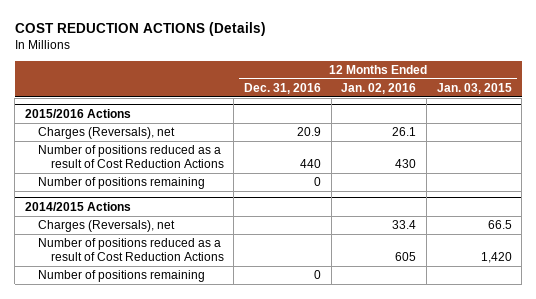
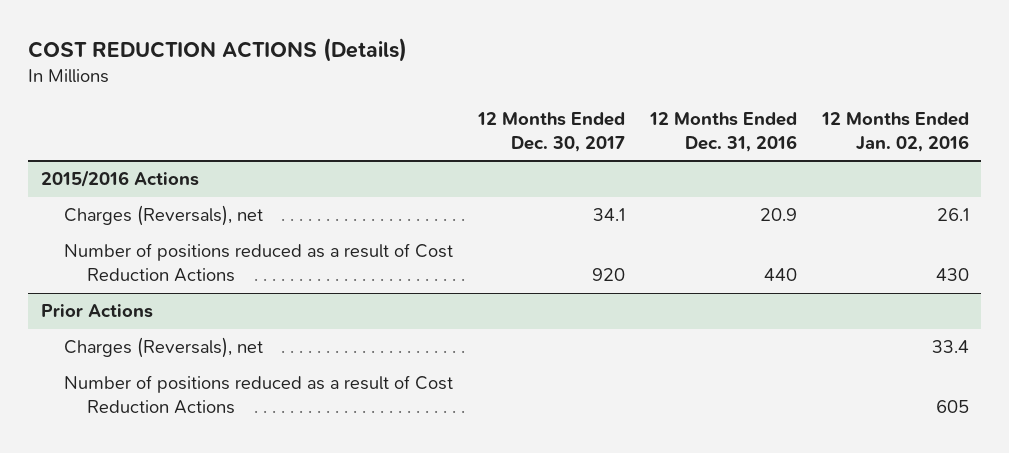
[436,82,512,94] Jan. 03, 2015 -> none
none -> [476,111,625,152] 12 Months Ended Dec. 30, 2017
[37,176,205,189] Number of positions remaining -> none
[24,201,131,211] 2014/2015 Actions -> none
none -> [40,304,153,319] Prior Actions
[37,269,205,282] Number of positions remaining -> none

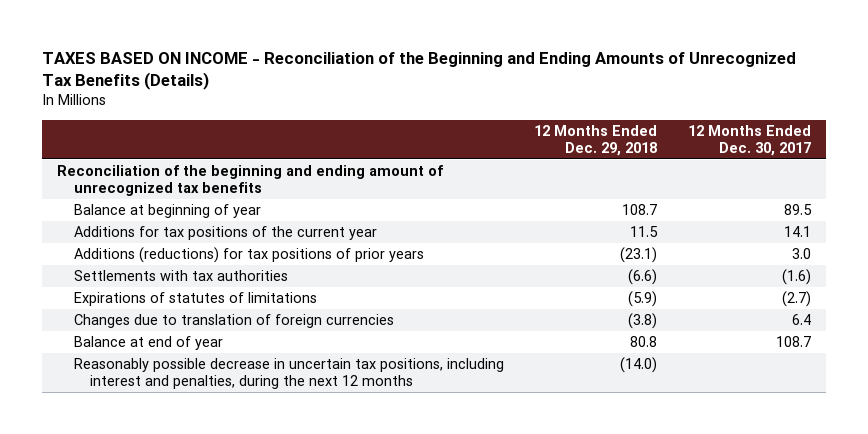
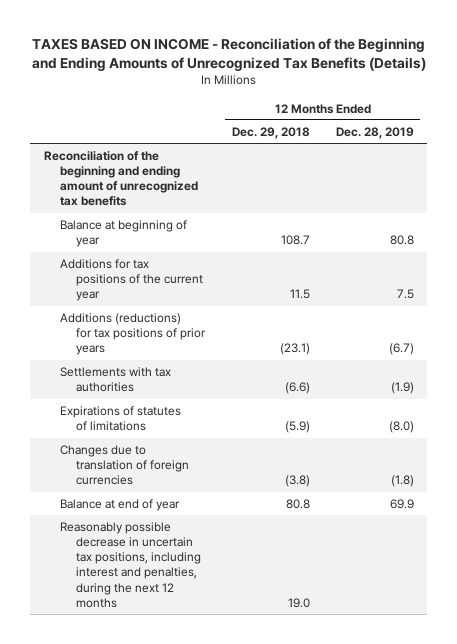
[688,124,812,156] 12 Months Ended Dec. 30, 2017 -> none
none -> [335,126,414,139] Dec. 28, 2019
[620,357,658,374] (14.0) -> [287,597,310,608] 19.0

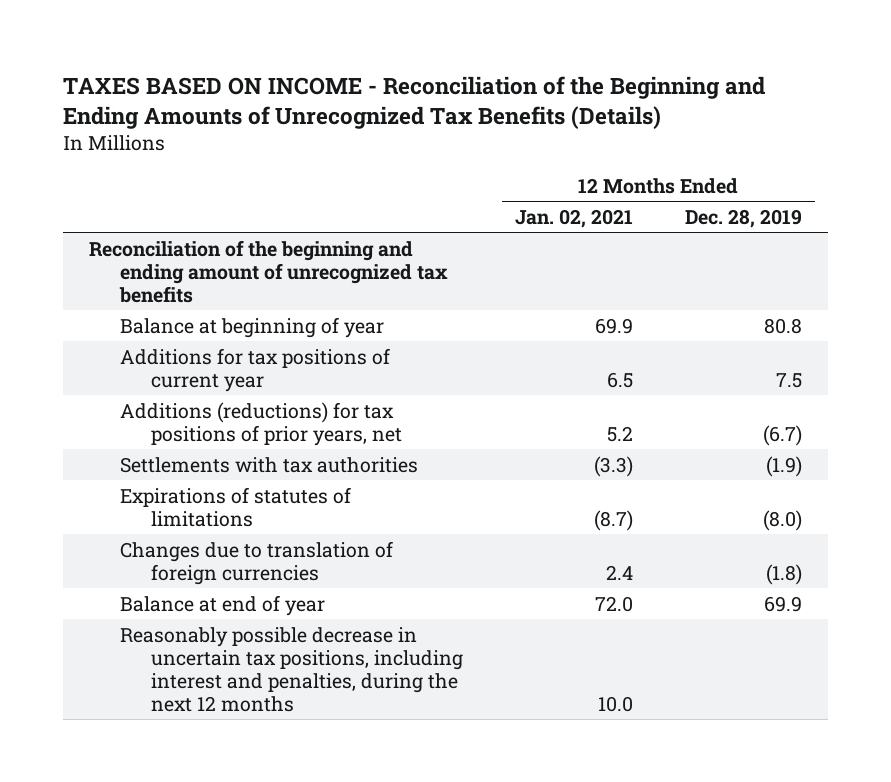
[231,126,310,139] Dec. 29, 2018 -> none
none -> [514,208,633,228] Jan. 02, 2021
[59,258,204,302] Additions for tax positions of the current year -> [120,347,391,392] Additions for tax positions of current year
[59,312,207,356] Additions (reductions) for tax positions of prior years -> [120,401,402,446] Additions (reductions) for tax positions of prior years, net

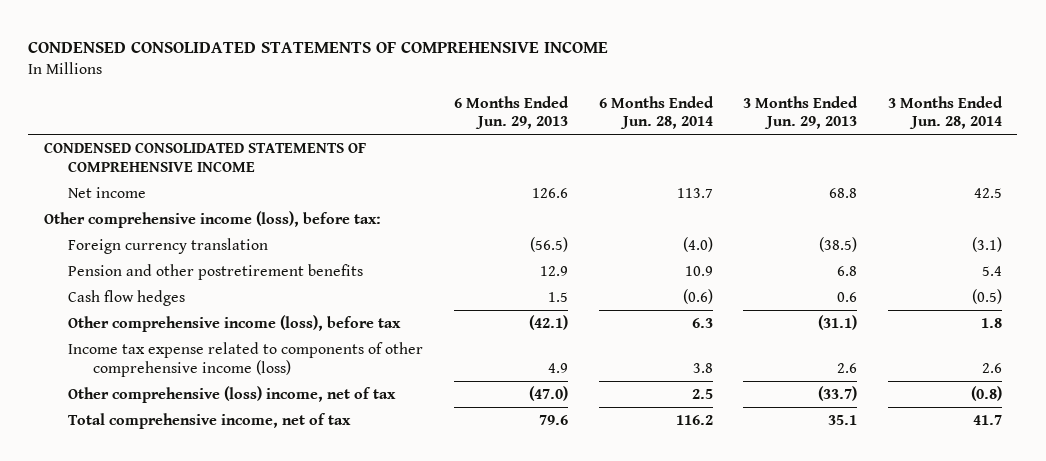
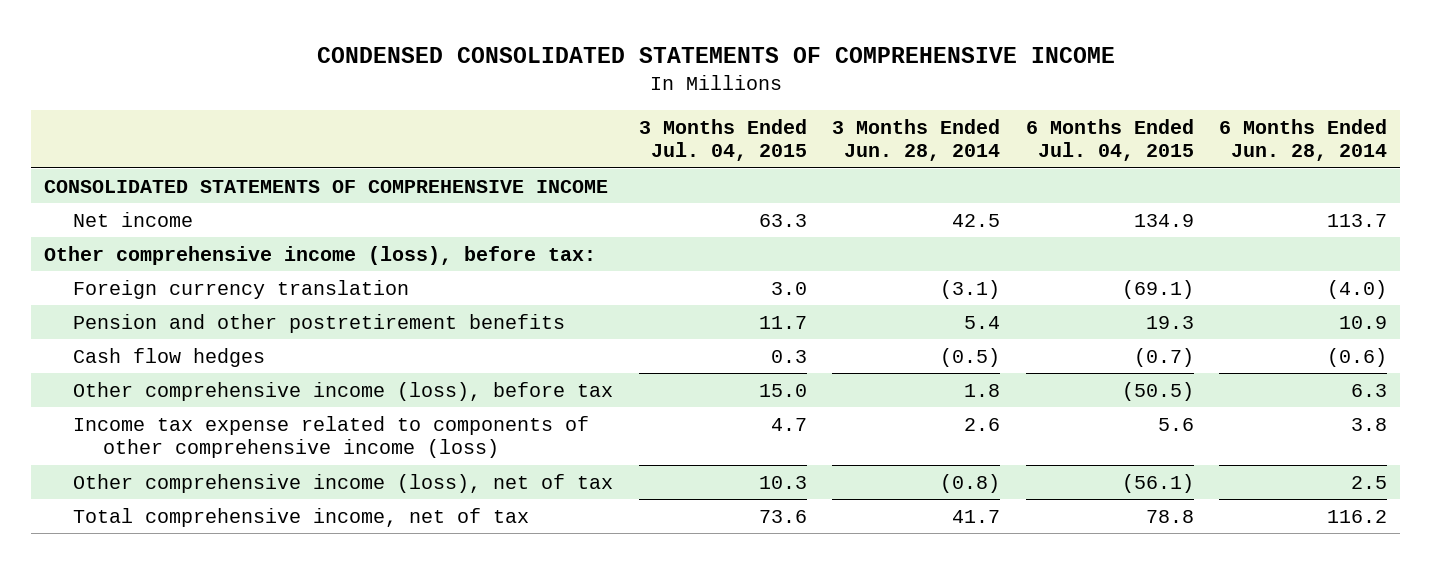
[453,95,569,130] 6 Months Ended Jun. 29, 2013 -> none
[743,95,859,130] 3 Months Ended Jun. 29, 2013 -> none
none -> [638,118,807,162] 3 Months Ended Jul. 04, 2015
none -> [1025,118,1194,162] 6 Months Ended Jul. 04, 2015
[43,142,366,172] CONDENSED CONSOLIDATED STATEMENTS OF COMPREHENSIVE INCOME -> [44,179,609,193] CONSOLIDATED STATEMENTS OF COMPREHENSIVE INCOME
[68,386,397,404] Other comprehensive (loss) income, net of tax -> [73,473,614,493] Other comprehensive income (loss), net of tax

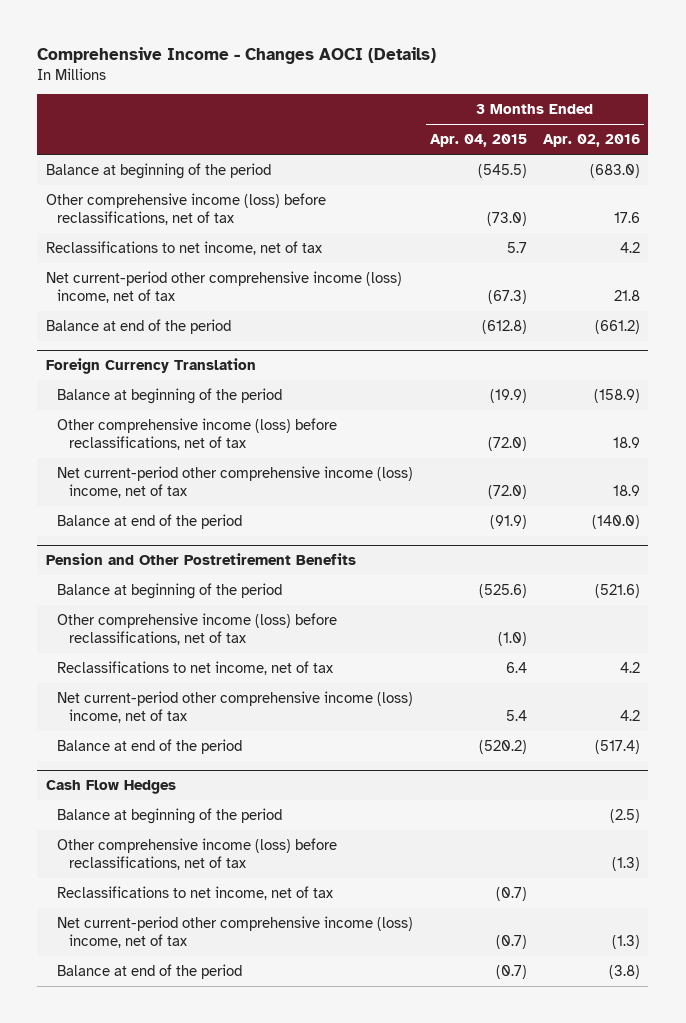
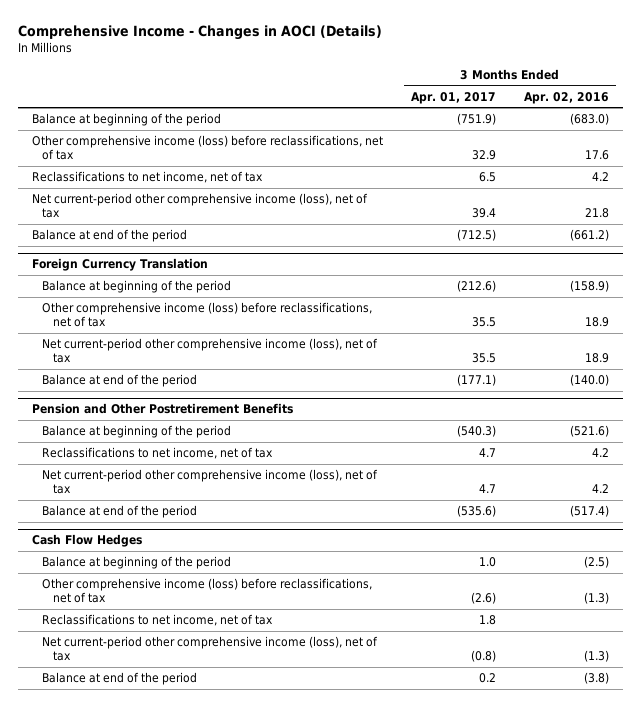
[37,47,437,65] Comprehensive Income - Changes AOCI (Details) -> [17,25,382,41] Comprehensive Income - Changes in AOCI (Details)
[429,134,527,148] Apr. 04, 2015 -> none
none -> [411,91,497,104] Apr. 01, 2017
[45,270,402,304] Net current-period other comprehensive income (loss) income, net of tax -> [31,193,368,219] Net current-period other comprehensive income (loss), net of tax
[57,465,414,499] Net current-period other comprehensive income (loss) income, net of tax -> [42,338,379,364] Net current-period other comprehensive income (loss), net of tax
[57,612,338,646] Other comprehensive income (loss) before reclassifications, net of tax -> none
[57,690,414,724] Net current-period other comprehensive income (loss) income, net of tax -> [42,469,379,495] Net current-period other comprehensive income (loss), net of tax
[57,915,414,949] Net current-period other comprehensive income (loss) income, net of tax -> [42,636,379,662] Net current-period other comprehensive income (loss), net of tax

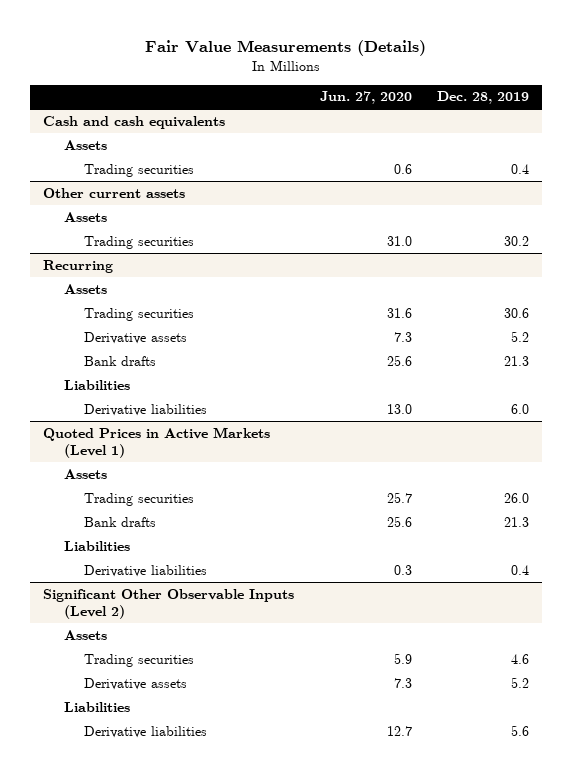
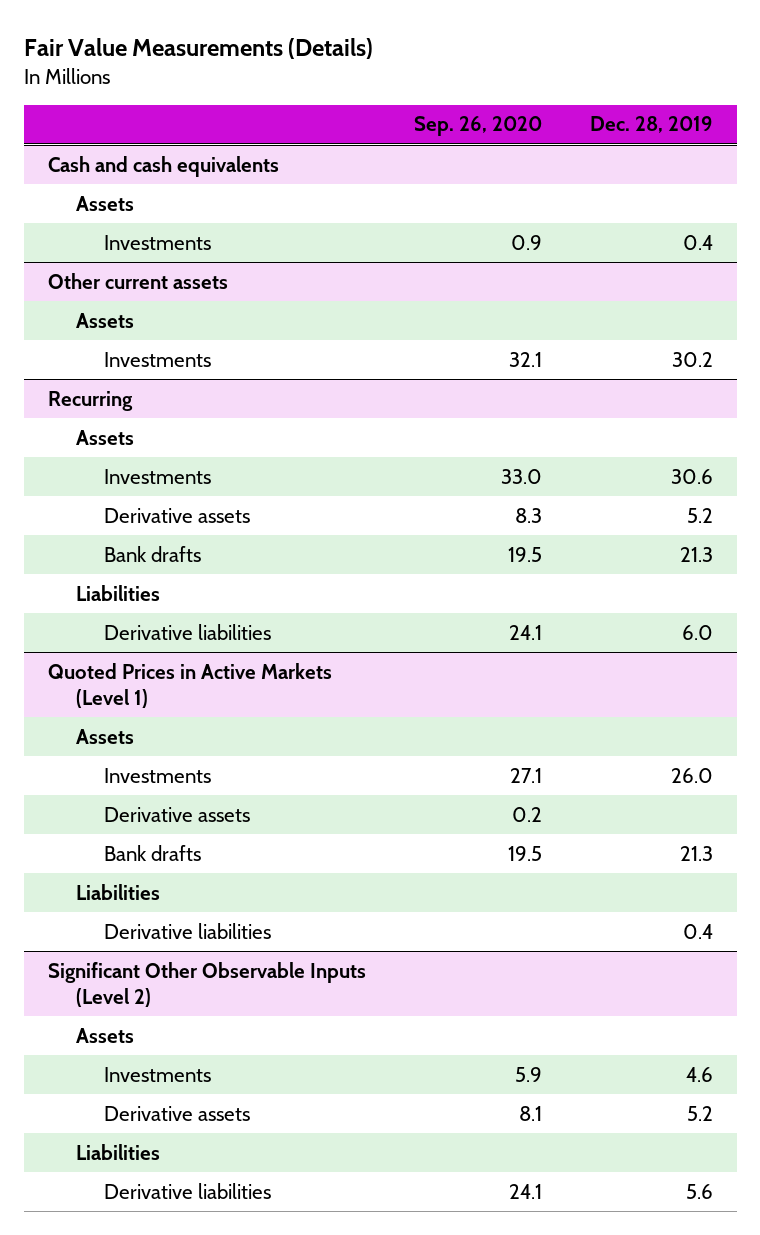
[319,91,412,105] Jun. 27, 2020 -> none
none -> [413,116,542,137] Sep. 26, 2020
[84,163,195,177] Trading securities -> none
none -> [103,234,211,250] Investments
[84,235,195,249] Trading securities -> none
none -> [103,351,211,367] Investments
[84,307,195,321] Trading securities -> none
none -> [103,468,211,484] Investments
[84,492,195,506] Trading securities -> none
none -> [103,767,211,783] Investments
none -> [103,806,250,822] Derivative assets
[84,653,195,667] Trading securities -> none
none -> [103,1066,211,1082] Investments

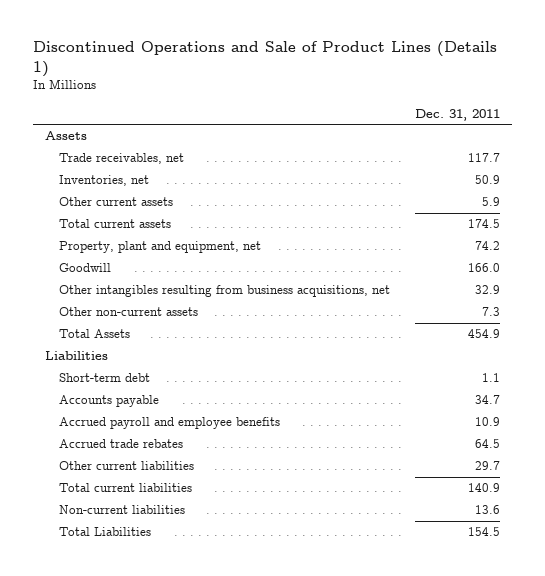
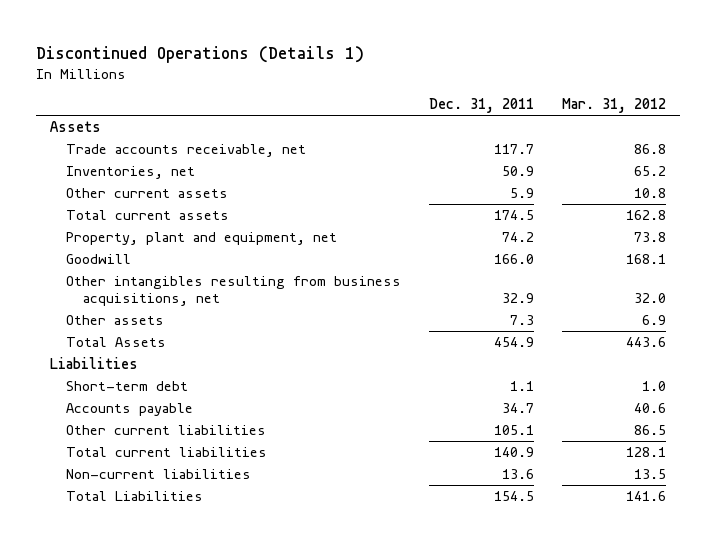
[32,41,497,78] Discontinued Operations and Sale of Product Lines (Details 1) -> [35,45,364,63] Discontinued Operations (Details 1)
none -> [562,98,667,114] Mar. 31, 2012
[58,153,184,165] Trade receivables, net -> [66,144,307,158] Trade accounts receivable, net
[58,307,198,317] Other non-current assets -> [66,315,165,326] Other assets
[58,417,280,430] Accrued payroll and employee benefits -> none
[58,439,183,449] Accrued trade rebates -> none
[474,461,500,471] 29.7 -> [494,425,535,436] 105.1

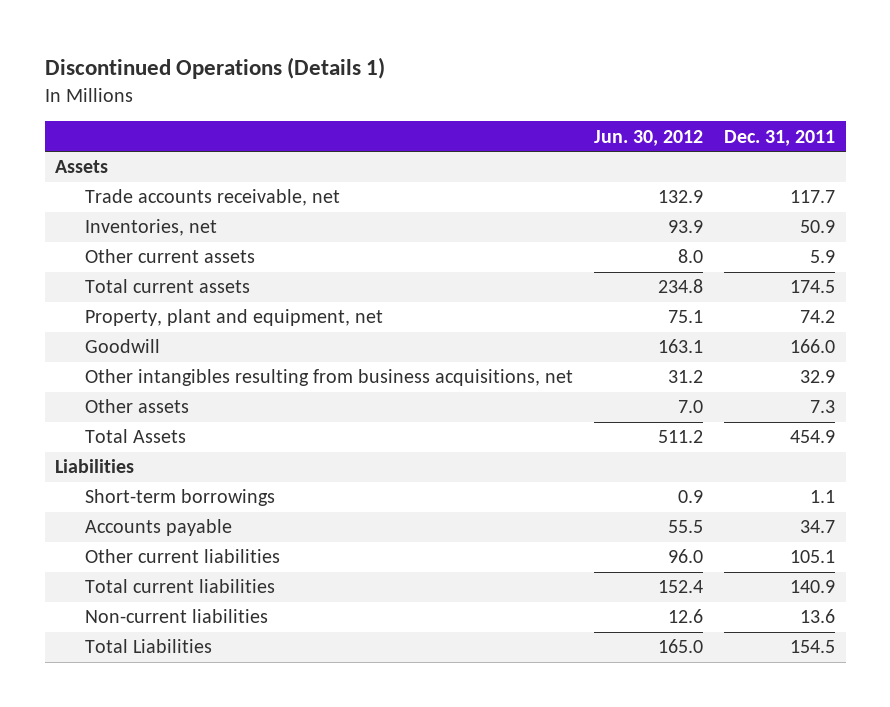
[562,98,667,114] Mar. 31, 2012 -> none
none -> [594,129,704,146] Jun. 30, 2012
[66,381,189,392] Short-term debt -> [85,489,276,507] Short-term borrowings

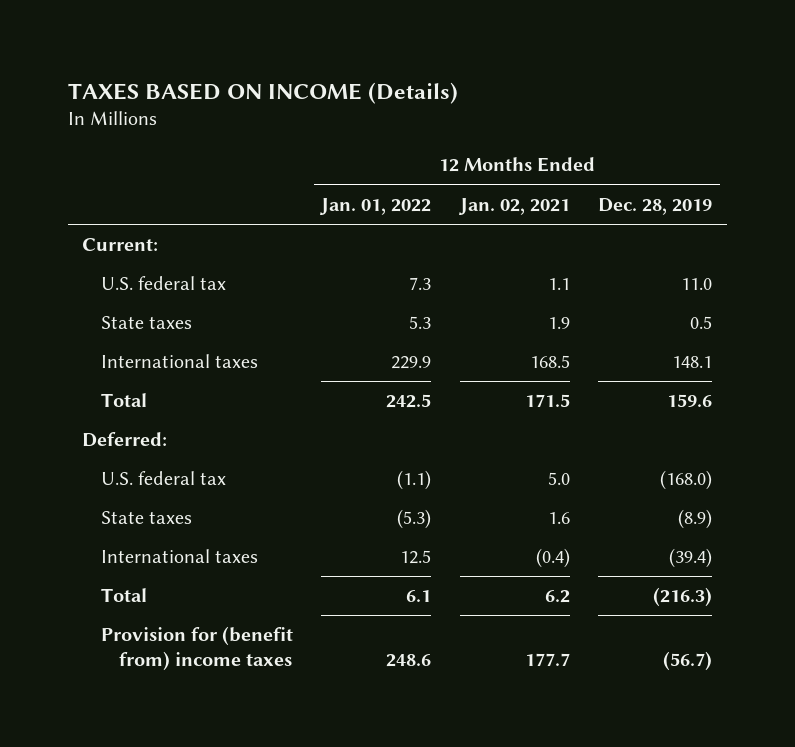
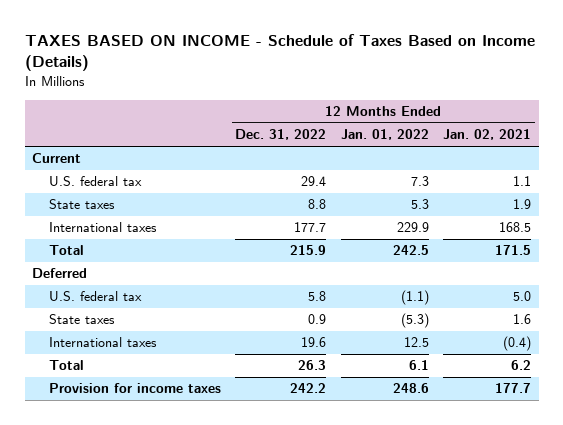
[67,81,458,104] TAXES BASED ON INCOME (Details) -> [24,33,535,72] TAXES BASED ON INCOME - Schedule of Taxes Based on Income (Details)
[598,197,713,215] Dec. 28, 2019 -> none
none -> [235,129,327,141] Dec. 31, 2022
[82,238,159,252] Current: -> [31,153,81,164] Current
[82,432,168,448] Deferred: -> [31,268,87,279] Deferred
[100,626,293,672] Provision for (benefit from) income taxes -> [48,383,221,394] Provision for income taxes

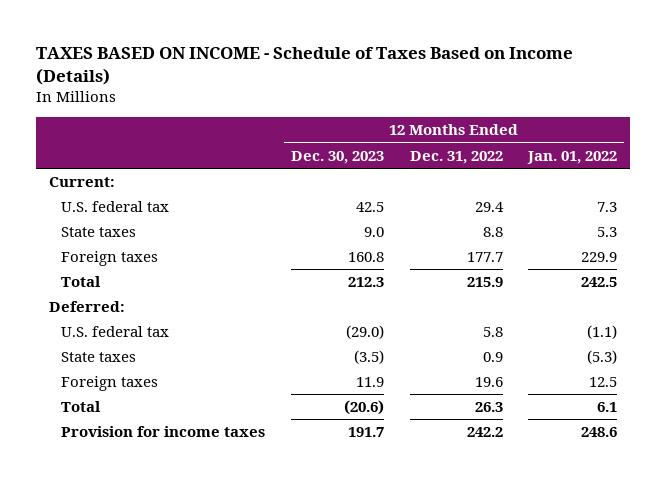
[443,129,532,141] Jan. 02, 2021 -> none
none -> [290,150,384,164] Dec. 30, 2023
[31,153,81,164] Current -> [48,177,115,188] Current:
[48,222,157,233] International taxes -> [60,251,158,267] Foreign taxes
[31,268,87,279] Deferred -> [48,301,125,313] Deferred:
[48,337,157,348] International taxes -> [60,376,158,392] Foreign taxes

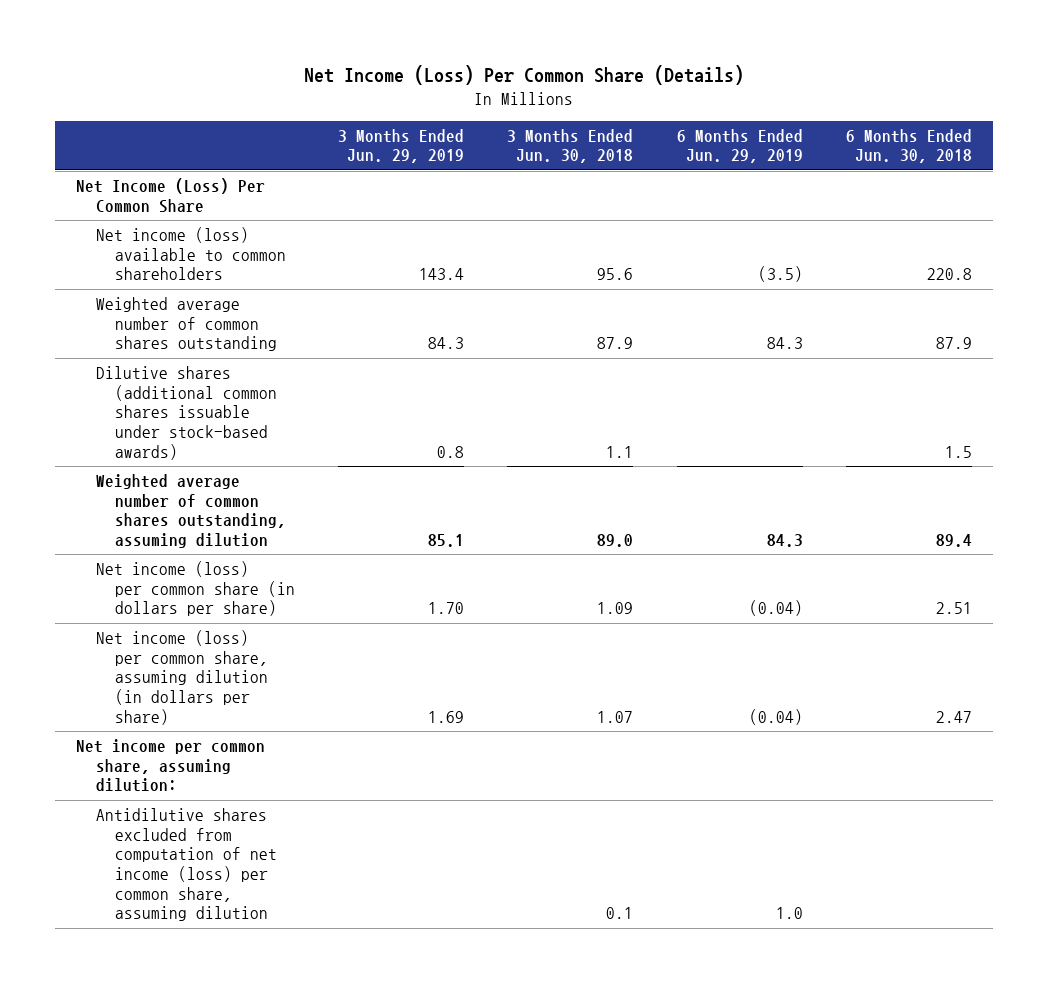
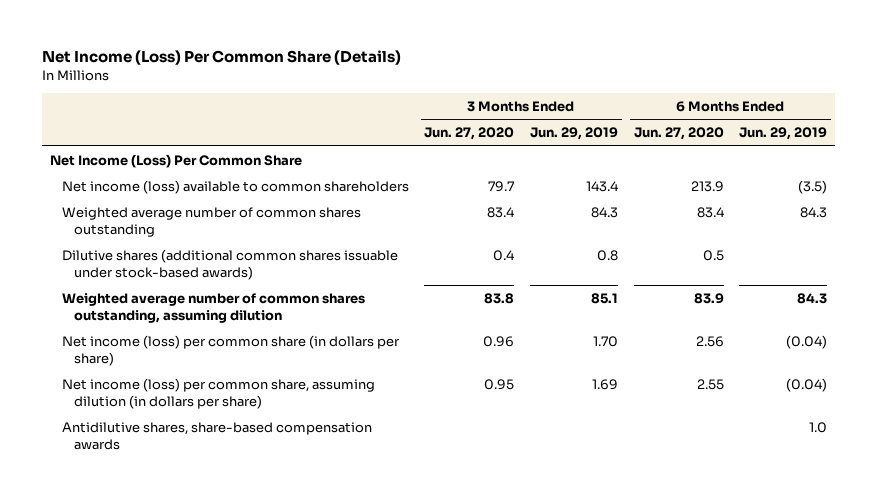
[507,128,634,164] 3 Months Ended Jun. 30, 2018 -> none
[845,128,972,164] 6 Months Ended Jun. 30, 2018 -> none
none -> [424,127,515,141] Jun. 27, 2020
none -> [633,127,724,141] Jun. 27, 2020
[76,739,266,793] Net income per common share, assuming dilution: -> none
[95,808,277,922] Antidilutive shares excluded from computation of net income (loss) per common share, assuming dilution -> [61,421,372,450] Antidilutive shares, share-based compensation awards

